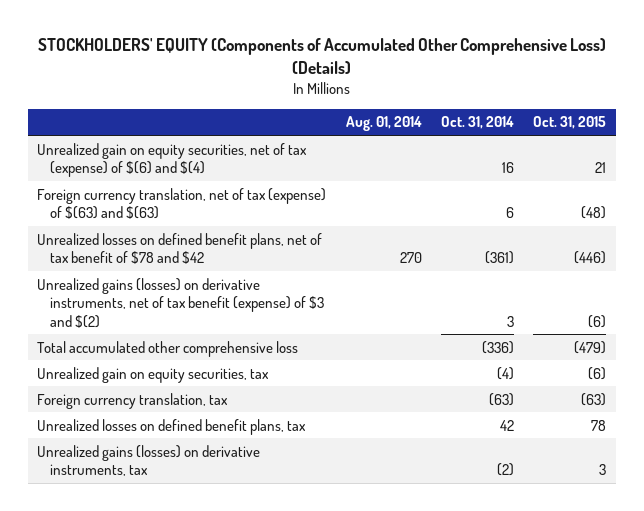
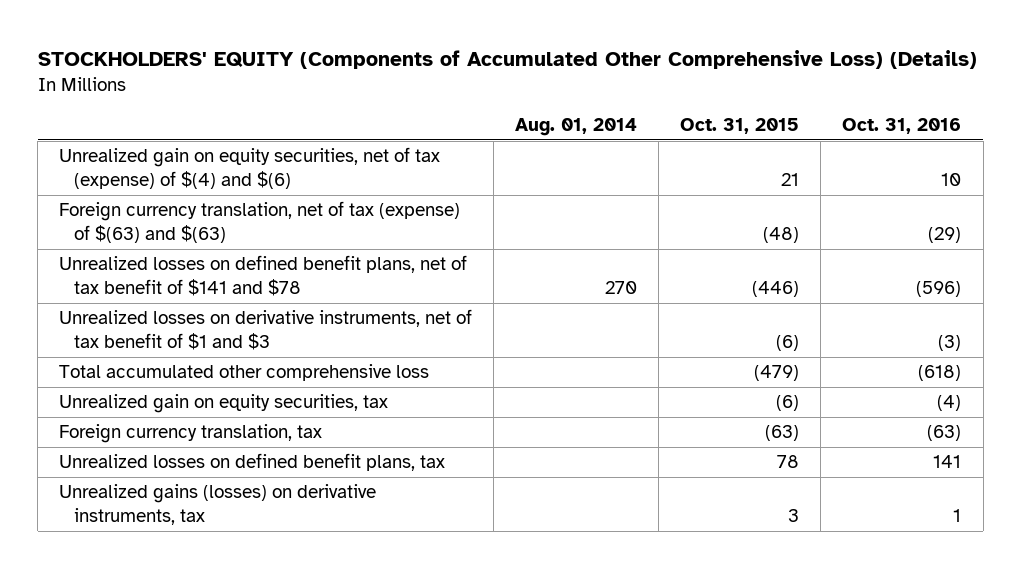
[440,116,514,130] Oct. 31, 2014 -> none
none -> [842,117,962,134] Oct. 31, 2016
[37,142,308,178] Unrealized gain on equity securities, net of tax (expense) of $(6) and $(4) -> [59,147,441,189] Unrealized gain on equity securities, net of tax (expense) of $(4) and $(6)
[37,232,323,265] Unrealized losses on defined benefit plans, net of tax benefit of $78 and $42 -> [59,255,468,296] Unrealized losses on defined benefit plans, net of tax benefit of $141 and $78
[37,277,325,328] Unrealized gains (losses) on derivative instruments, net of tax benefit (expense) of $3 and $(2) -> [59,309,473,350] Unrealized losses on derivative instruments, net of tax benefit of $1 and $3

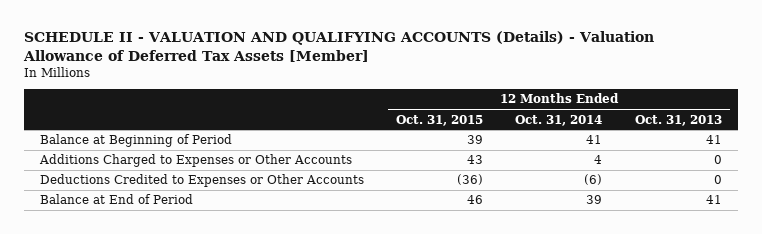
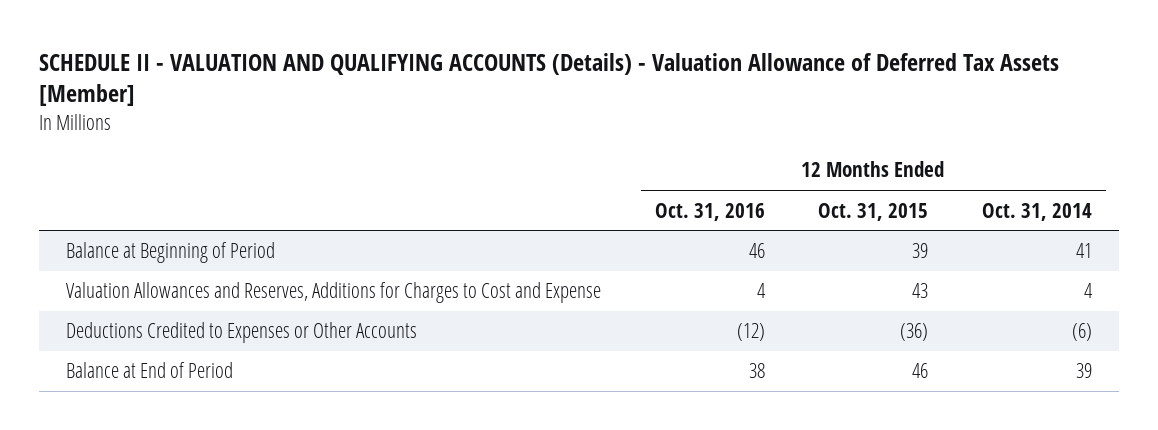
[634,114,722,126] Oct. 31, 2013 -> none
none -> [654,202,765,221] Oct. 31, 2016
[38,154,352,168] Additions Charged to Expenses or Other Accounts -> [65,282,601,304] Valuation Allowances and Reserves, Additions for Charges to Cost and Expense

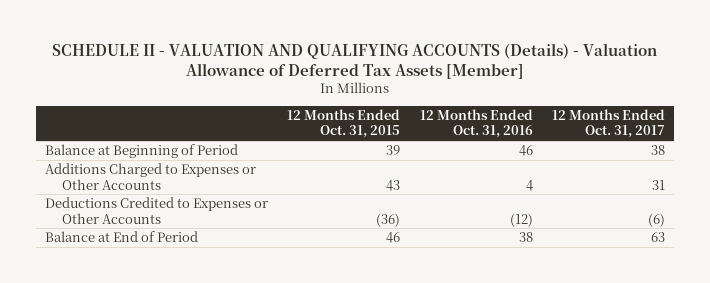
[982,202,1093,221] Oct. 31, 2014 -> none
none -> [551,108,665,139] 12 Months Ended Oct. 31, 2017
[65,282,601,304] Valuation Allowances and Reserves, Additions for Charges to Cost and Expense -> [45,163,257,190] Additions Charged to Expenses or Other Accounts

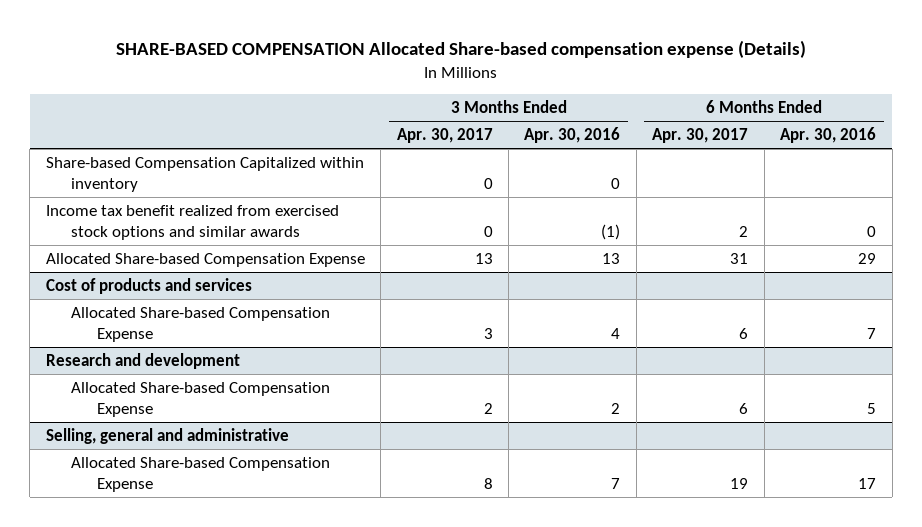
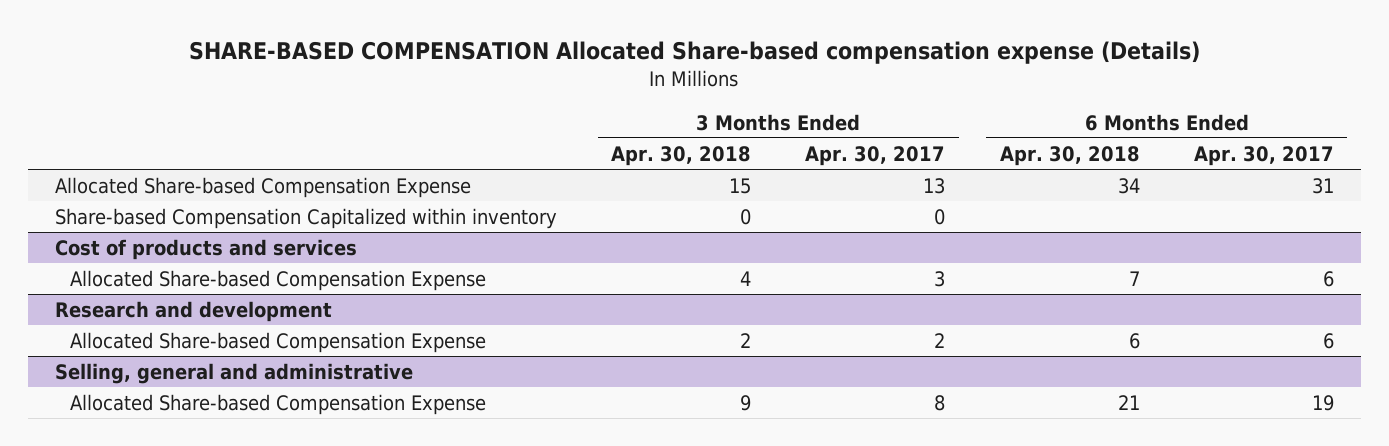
[524,127,621,144] Apr. 30, 2016 -> none
[780,127,877,144] Apr. 30, 2016 -> none
none -> [611,146,752,167] Apr. 30, 2018
none -> [999,146,1140,167] Apr. 30, 2018
[45,204,339,240] Income tax benefit realized from exercised stock options and similar awards -> none
[45,156,364,192] Share-based Compensation Capitalized within inventory -> [55,208,558,230] Share-based Compensation Capitalized within inventory

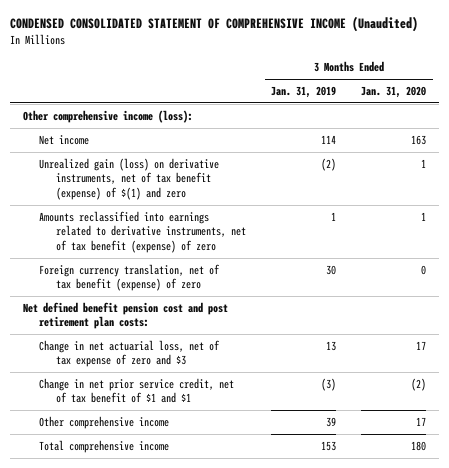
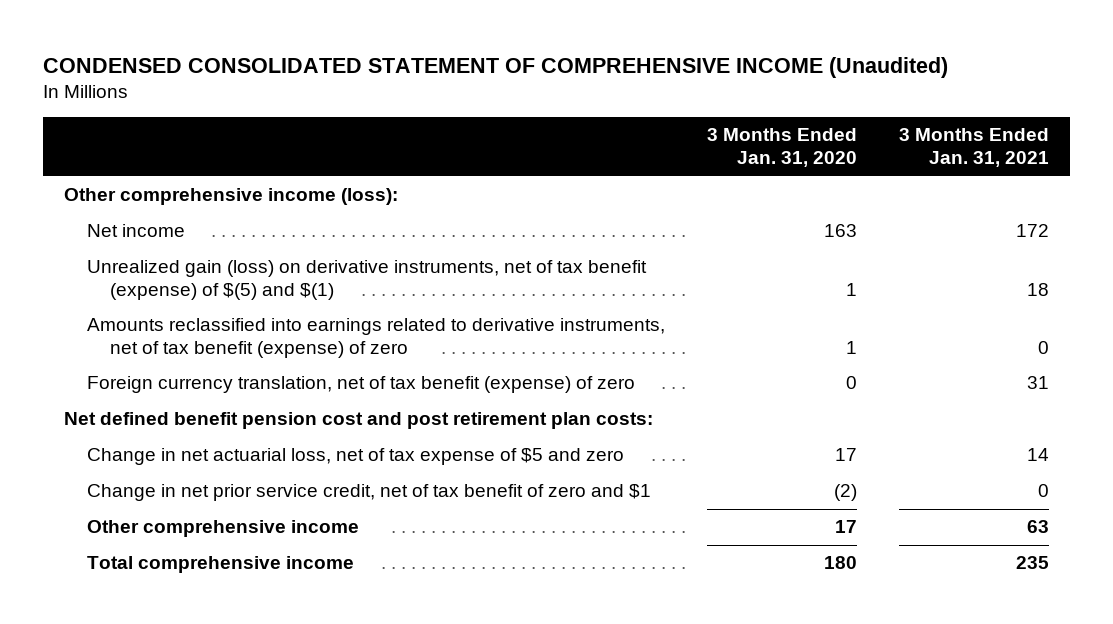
[271,85,337,98] Jan. 31, 2019 -> none
none -> [898,128,1049,168] 3 Months Ended Jan. 31, 2021
[39,157,220,200] Unrealized gain (loss) on derivative instruments, net of tax benefit (expense) of $(1) and zero -> [87,260,648,301] Unrealized gain (loss) on derivative instruments, net of tax benefit (expense) of $(5) and $(1)
[39,339,221,368] Change in net actuarial loss, net of tax expense of zero and $3 -> [87,448,625,466] Change in net actuarial loss, net of tax expense of $5 and zero
[39,377,235,404] Change in net prior service credit, net of tax benefit of $1 and $1 -> [87,484,652,502] Change in net prior service credit, net of tax benefit of zero and $1

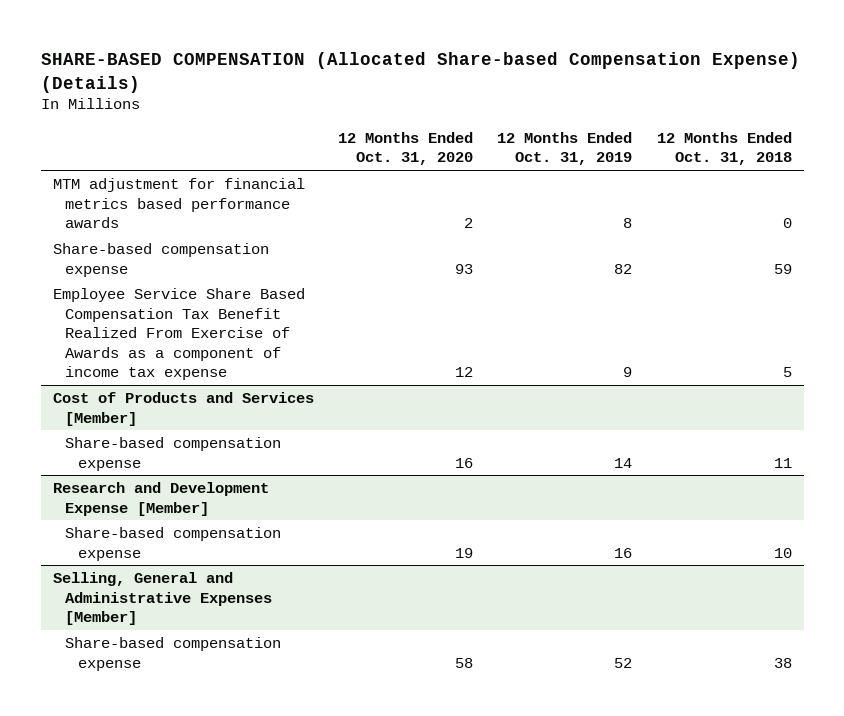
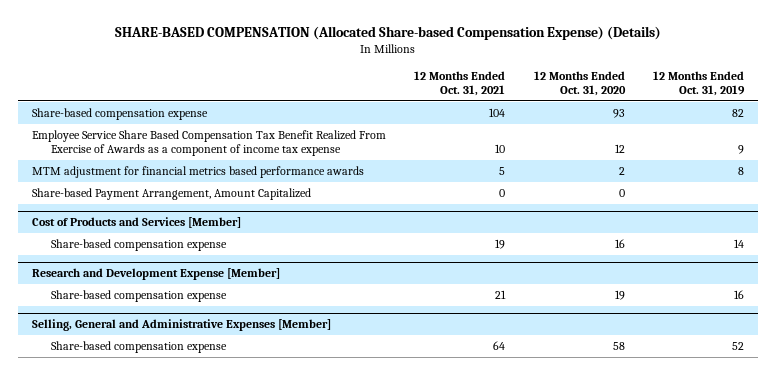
[656,131,792,166] 12 Months Ended Oct. 31, 2018 -> none
none -> [414,70,506,96] 12 Months Ended Oct. 31, 2021
[52,177,305,229] MTM adjustment for financial metrics based performance awards -> [32,165,365,178] MTM adjustment for financial metrics based performance awards
none -> [32,187,312,200] Share-based Payment Arrangement, Amount Capitalized

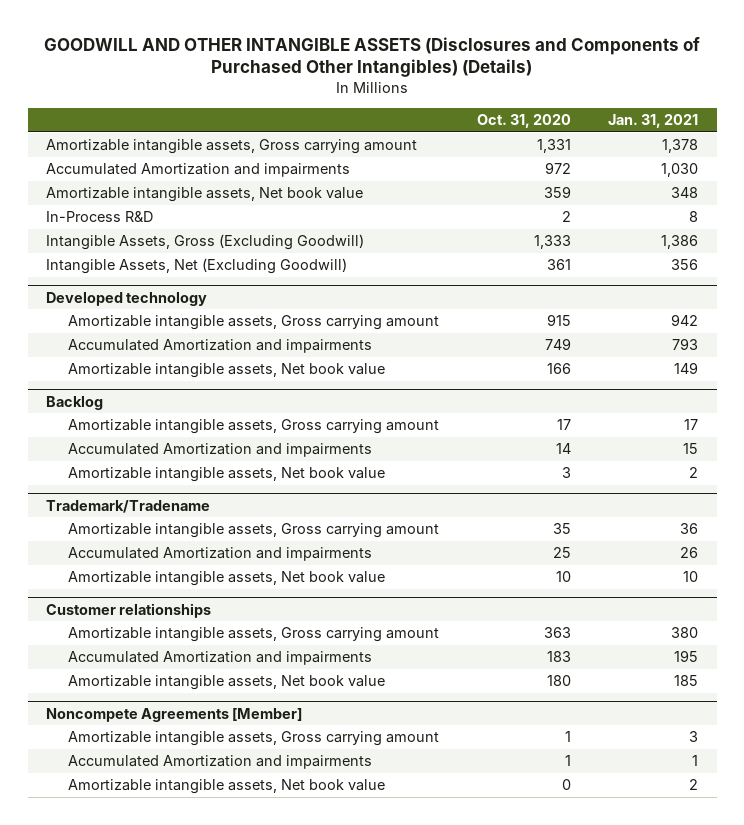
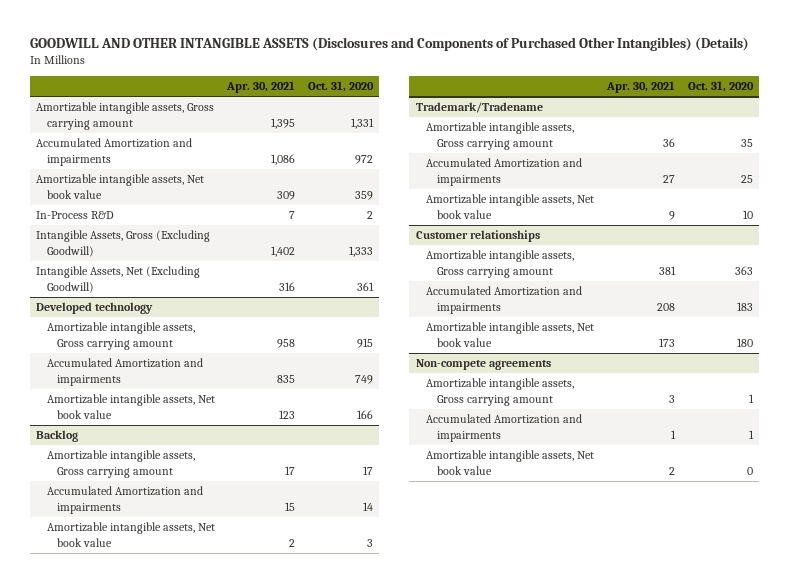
[608,114,699,129] Jan. 31, 2021 -> none
none -> [226,81,296,94] Apr. 30, 2021
[46,707,303,722] Noncompete Agreements [Member] -> [415,359,551,371] Non-compete agreements

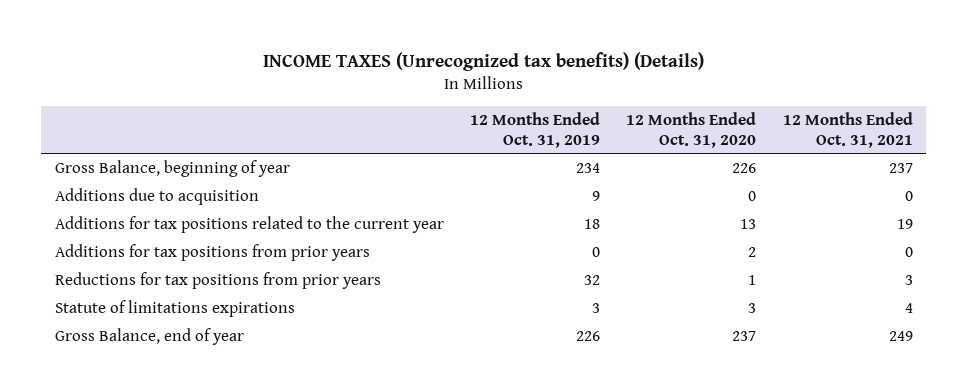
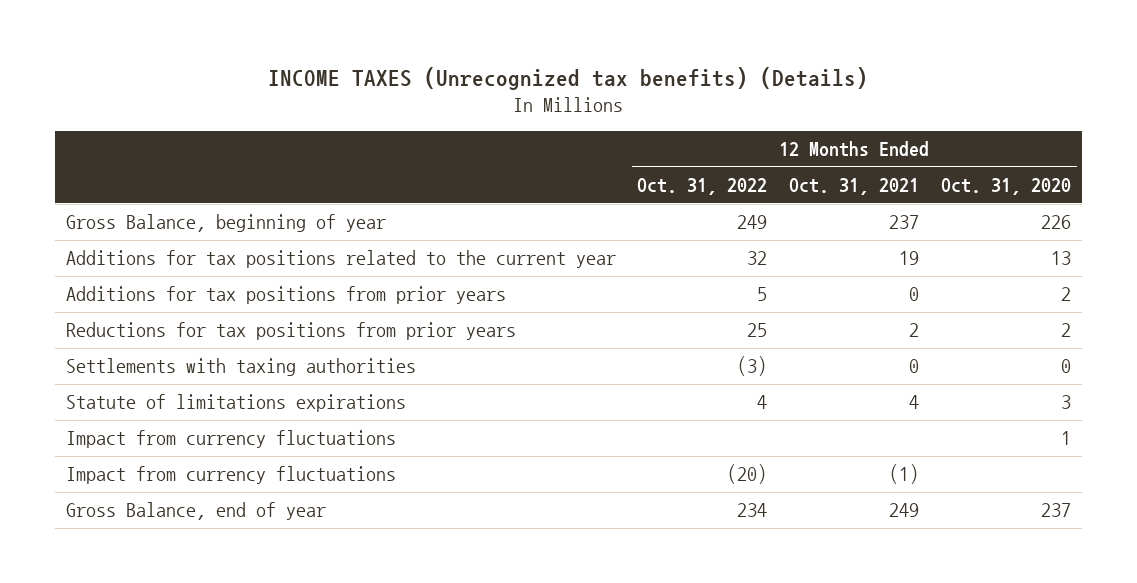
[469,112,600,148] 12 Months Ended Oct. 31, 2019 -> none
none -> [637,178,768,196] Oct. 31, 2022
[54,188,259,206] Additions due to acquisition -> none
[748,275,757,286] 1 -> [1061,323,1072,338] 2
[904,275,913,286] 3 -> [909,323,920,338] 2
none -> [65,358,416,377] Settlements with taxing authorities
none -> [65,430,396,449] Impact from currency fluctuations
none -> [65,466,396,485] Impact from currency fluctuations

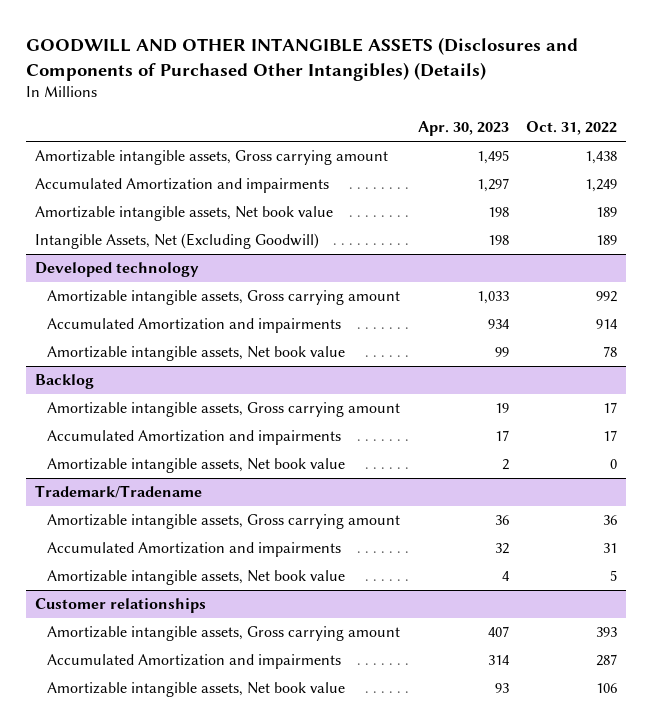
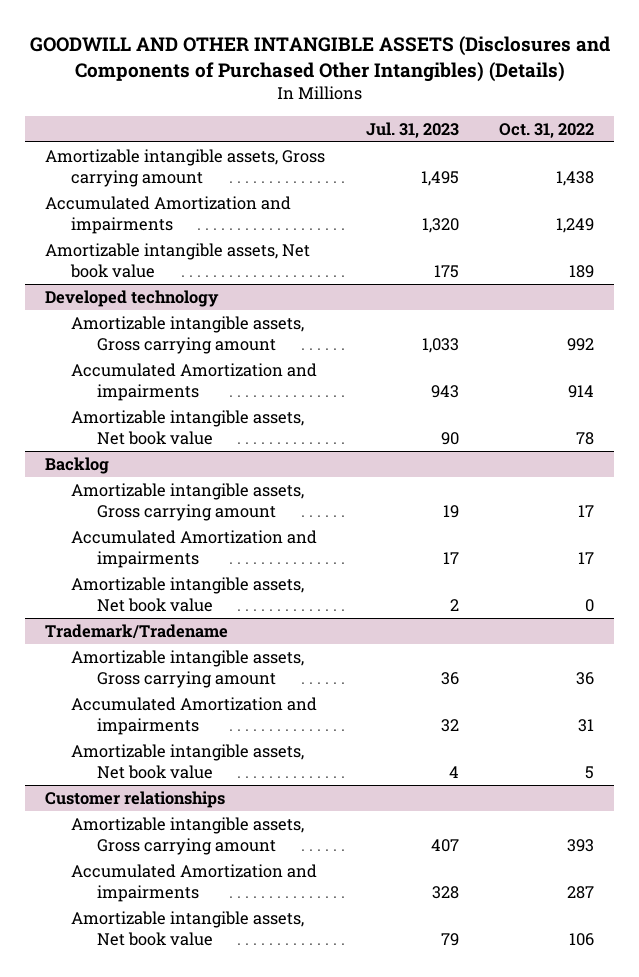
[417,121,509,137] Apr. 30, 2023 -> none
none -> [365,121,459,138] Jul. 31, 2023
[34,233,319,250] Intangible Assets, Net (Excluding Goodwill) -> none

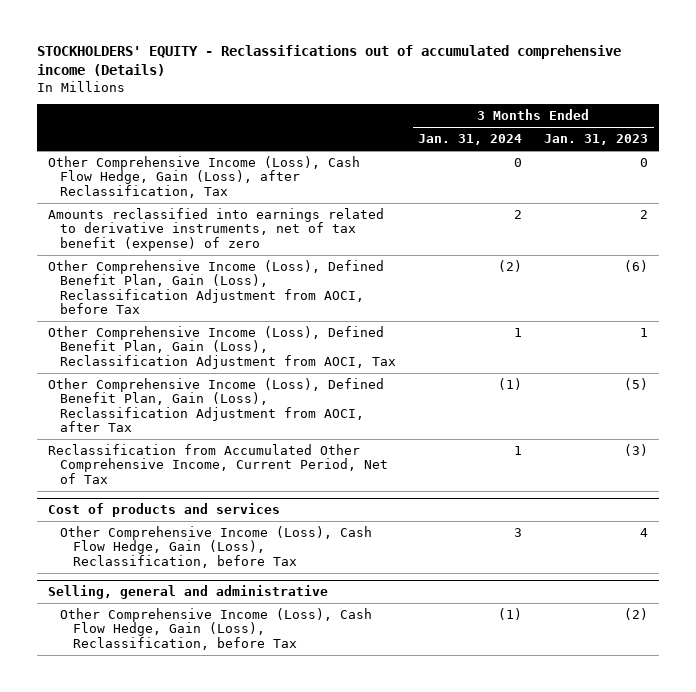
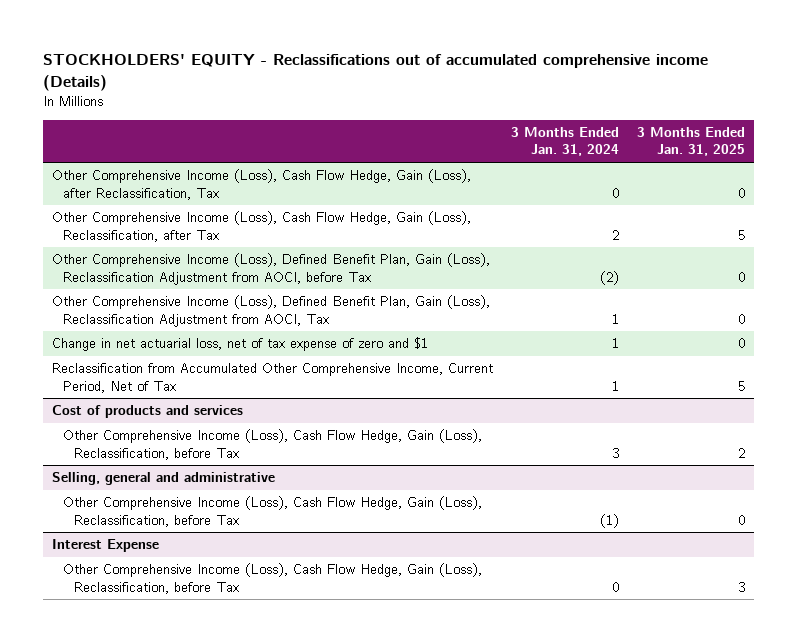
[544,134,649,146] Jan. 31, 2023 -> none
none -> [636,127,745,157] 3 Months Ended Jan. 31, 2025
[47,208,384,251] Amounts reclassified into earnings related to derivative instruments, net of tax benefit (expense) of zero -> [51,211,471,242] Other Comprehensive Income (Loss), Cash Flow Hedge, Gain (Loss), Reclassification, after Tax
[47,378,384,432] Other Comprehensive Income (Loss), Defined Benefit Plan, Gain (Loss), Reclassification Adjustment from AOCI, after Tax -> none
none -> [51,337,428,352] Change in net actuarial loss, net of tax expense of zero and $1
none -> [51,539,159,553] Interest Expense
none -> [63,563,483,594] Other Comprehensive Income (Loss), Cash Flow Hedge, Gain (Loss), Reclassification, before Tax

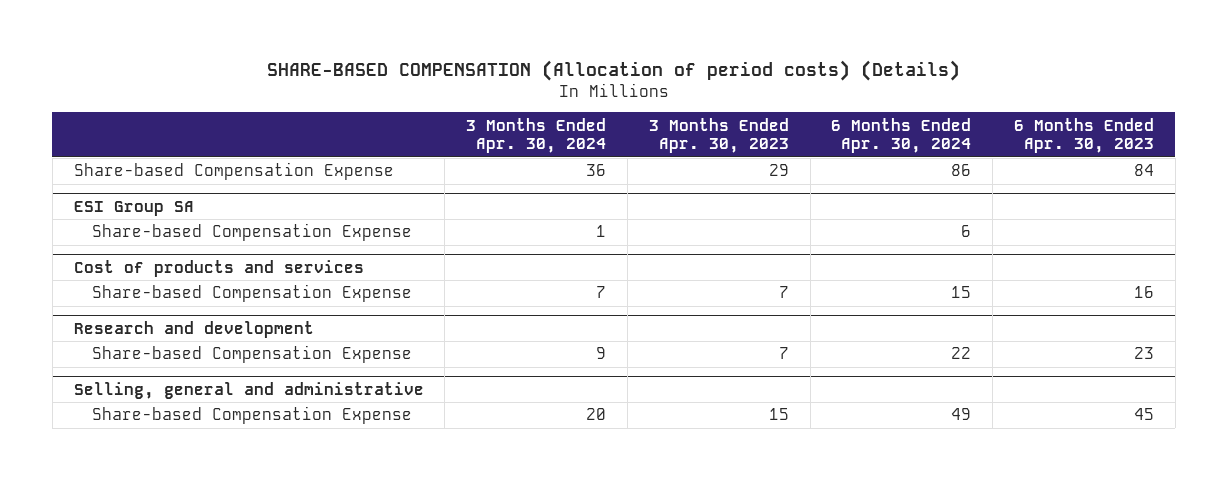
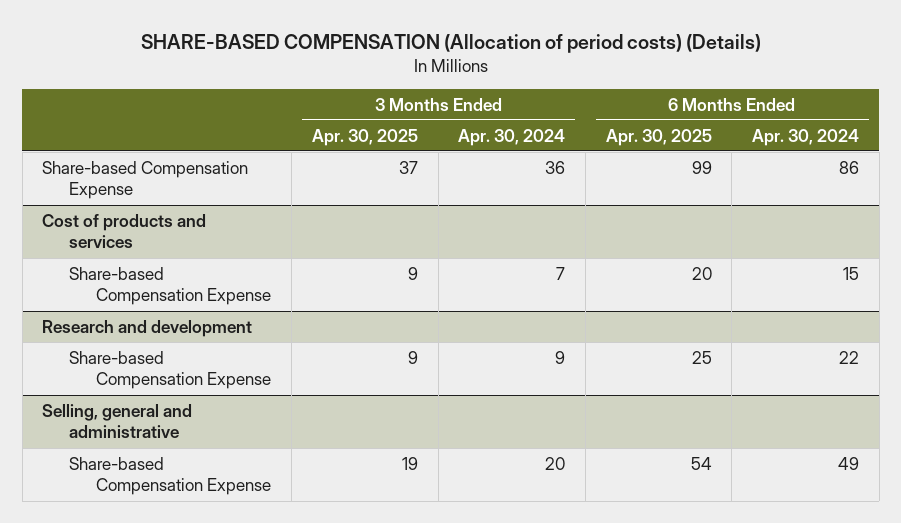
[648,117,789,154] 3 Months Ended Apr. 30, 2023 -> none
[1013,117,1154,154] 6 Months Ended Apr. 30, 2023 -> none
none -> [311,128,418,146] Apr. 30, 2025
none -> [605,128,712,146] Apr. 30, 2025
[73,200,194,216] ESI Group SA -> none
[91,223,412,242] Share-based Compensation Expense -> none

